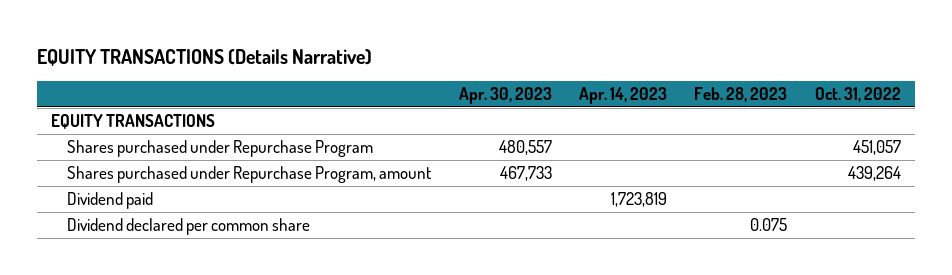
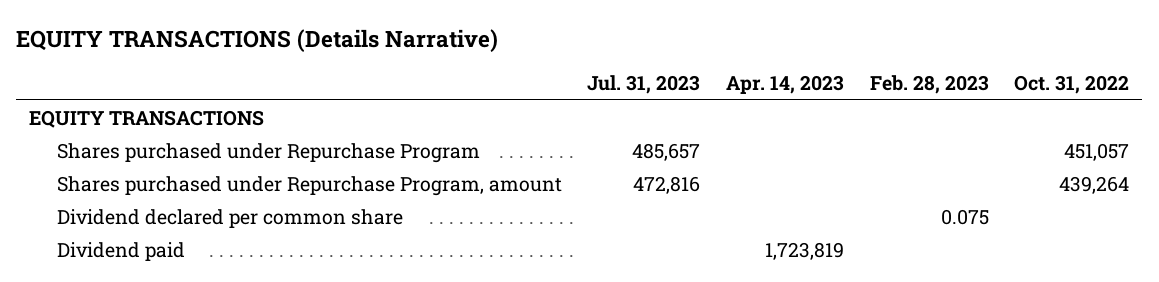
[458,86,552,104] Apr. 30, 2023 -> none
none -> [587,74,701,94] Jul. 31, 2023
[67,192,154,210] Dividend paid -> [56,241,185,261] Dividend paid

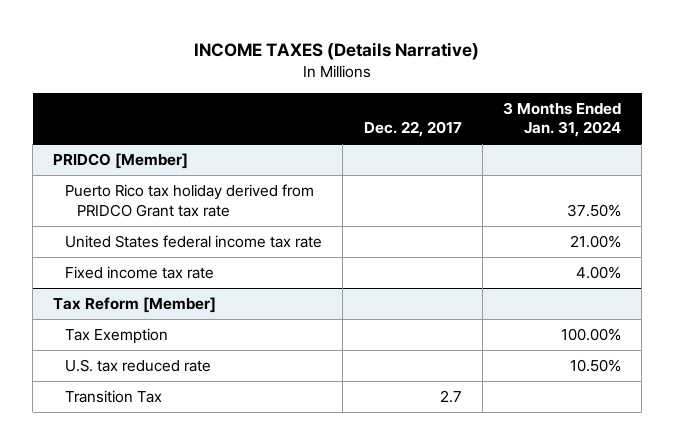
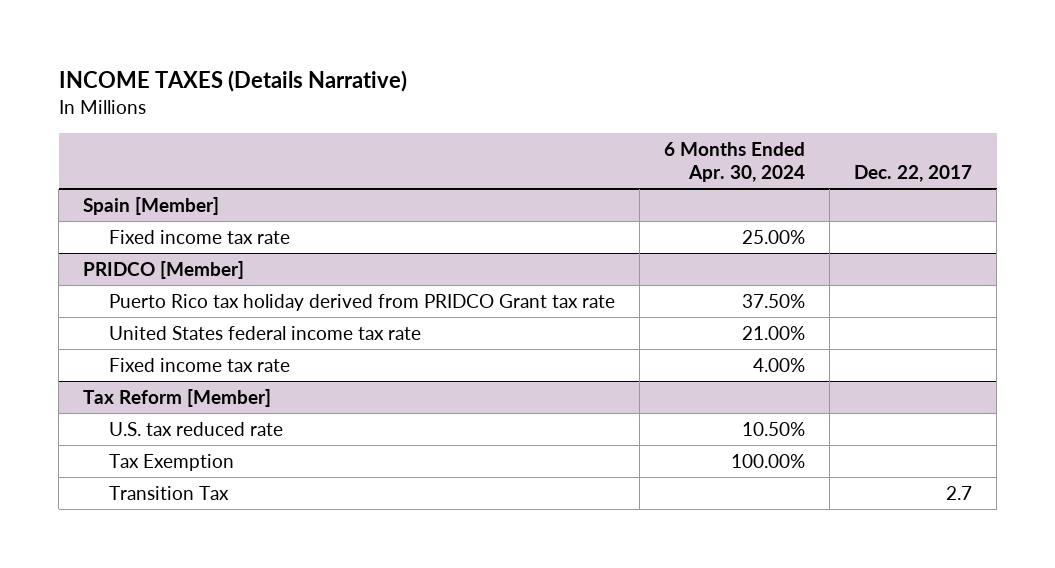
[503,101,622,138] 3 Months Ended Jan. 31, 2024 -> none
none -> [664,142,806,182] 6 Months Ended Apr. 30, 2024
none -> [83,197,220,216] Spain [Member]
none -> [109,230,291,245] Fixed income tax rate
[65,328,169,345] Tax Exemption -> [109,454,235,472] Tax Exemption

